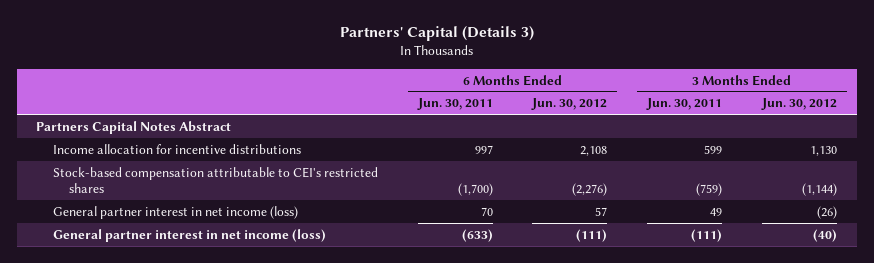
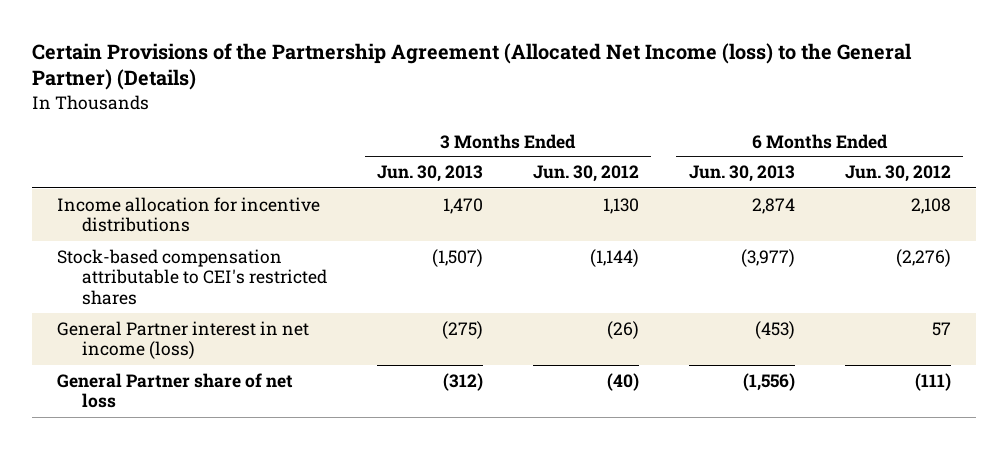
[339,26,534,42] Partners' Capital (Details 3) -> [31,42,912,91] Certain Provisions of the Partnership Agreement (Allocated Net Income (loss) to the General Partner) (Details)
[416,98,493,111] Jun. 30, 2011 -> none
[646,98,723,111] Jun. 30, 2011 -> none
none -> [377,165,484,183] Jun. 30, 2013
none -> [688,165,795,183] Jun. 30, 2013
[36,120,232,134] Partners Capital Notes Abstract -> none
[52,205,298,219] General partner interest in net income (loss) -> [56,320,309,360] General Partner interest in net income (loss)
[52,228,326,242] General partner interest in net income (loss) -> [56,372,293,409] General Partner share of net loss

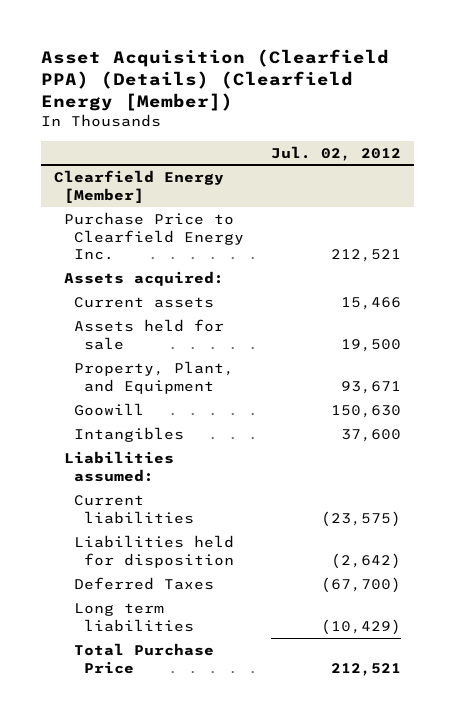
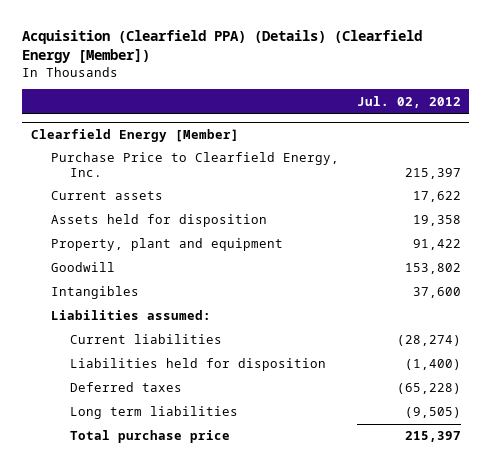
[41,49,390,112] Asset Acquisition (Clearfield PPA) (Details) (Clearfield Energy [Member]) -> [22,30,423,64] Acquisition (Clearfield PPA) (Details) (Clearfield Energy [Member])
[64,270,225,286] Assets acquired: -> none
[74,402,145,416] Goowill -> none
[64,211,245,261] Purchase Price to Clearfield Energy Inc. -> [50,152,339,177] Purchase Price to Clearfield Energy, Inc.
[330,249,401,263] 212,521 -> [404,167,461,179] 215,397
[340,296,401,310] 15,466 -> [412,191,461,203] 17,622
[74,318,225,350] Assets held for sale -> [50,214,267,228] Assets held for disposition
[340,338,401,352] 19,500 -> [412,215,461,227] 19,358
[74,360,235,394] Property, Plant, and Equipment -> [50,238,283,252] Property, plant and equipment
[340,380,401,394] 93,671 -> [412,239,461,251] 91,422
none -> [50,262,115,273] Goodwill
[320,510,401,527] (23,575) -> [396,335,461,347] (28,274)
[330,552,401,569] (2,642) -> [404,359,461,371] (1,400)
[74,576,215,590] Deferred Taxes -> [69,382,182,393] Deferred taxes
[320,576,401,593] (67,700) -> [396,383,461,395] (65,228)
[320,618,401,635] (10,429) -> [404,407,461,419] (9,505)
[74,642,215,674] Total Purchase Price -> [69,430,230,444] Total purchase price
[330,662,401,676] 212,521 -> [404,431,461,443] 215,397

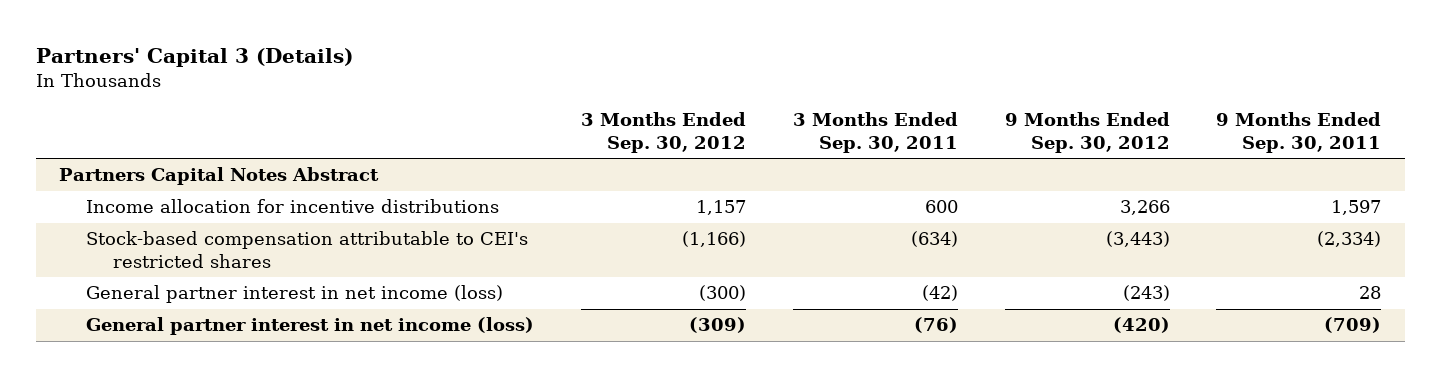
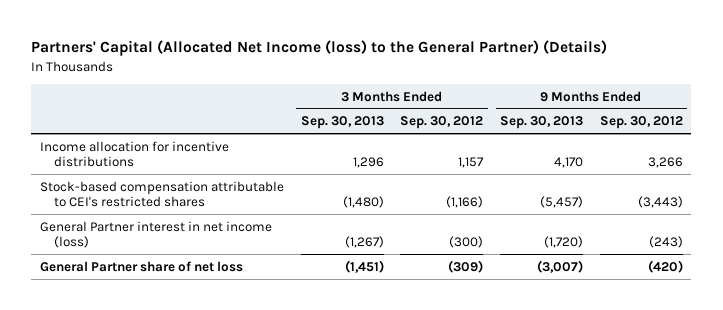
[35,48,353,68] Partners' Capital 3 (Details) -> [31,40,608,57] Partners' Capital (Allocated Net Income (loss) to the General Partner) (Details)
[792,112,958,153] 3 Months Ended Sep. 30, 2011 -> none
[1216,112,1382,153] 9 Months Ended Sep. 30, 2011 -> none
none -> [300,116,384,130] Sep. 30, 2013
none -> [500,116,584,130] Sep. 30, 2013
[59,167,380,186] Partners Capital Notes Abstract -> none
[86,285,504,304] General partner interest in net income (loss) -> [39,220,272,249] General Partner interest in net income (loss)
[86,317,535,336] General partner interest in net income (loss) -> [39,260,243,272] General Partner share of net loss

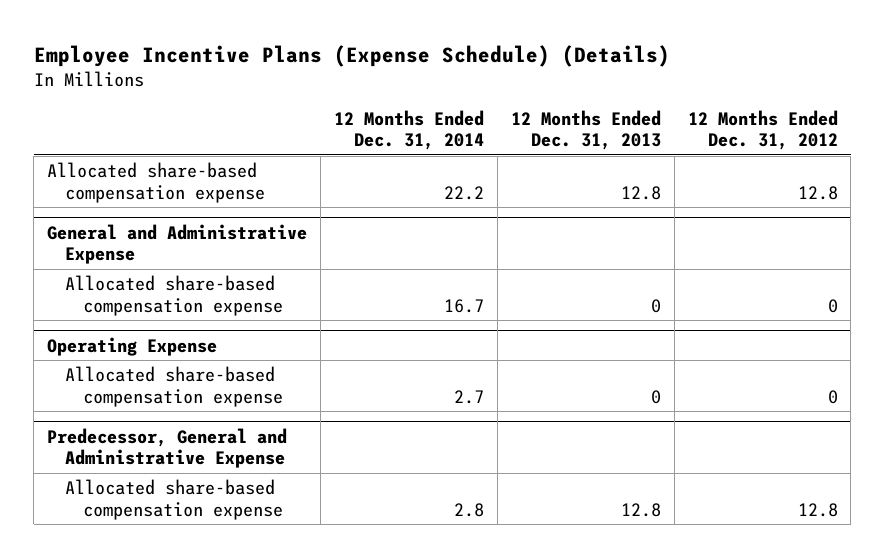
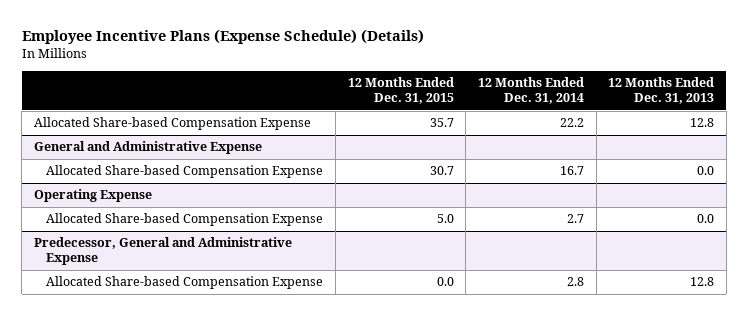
[687,109,838,151] 12 Months Ended Dec. 31, 2012 -> none
none -> [347,77,454,105] 12 Months Ended Dec. 31, 2015
[47,162,265,203] Allocated share-based compensation expense -> [33,117,311,131] Allocated Share-based Compensation Expense
[64,275,283,316] Allocated share-based compensation expense -> [46,165,324,179] Allocated Share-based Compensation Expense
[650,298,661,313] 0 -> [697,166,715,176] 0.0
[64,366,283,407] Allocated share-based compensation expense -> [46,213,324,227] Allocated Share-based Compensation Expense
[650,389,661,404] 0 -> [697,214,715,224] 0.0
[64,479,283,520] Allocated share-based compensation expense -> [46,276,324,290] Allocated Share-based Compensation Expense

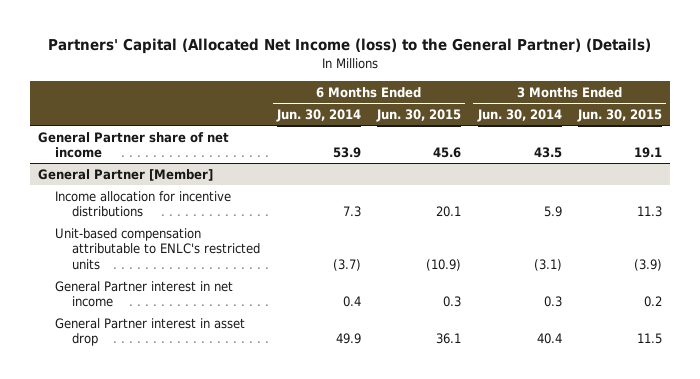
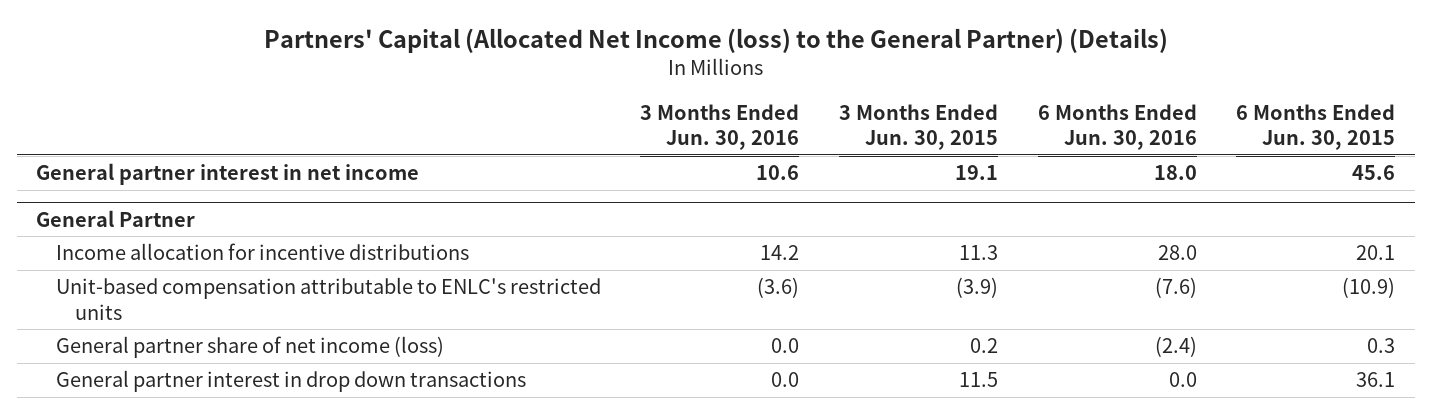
[275,109,361,123] Jun. 30, 2014 -> none
[476,109,562,123] Jun. 30, 2014 -> none
none -> [640,103,800,151] 3 Months Ended Jun. 30, 2016
none -> [1037,103,1197,151] 6 Months Ended Jun. 30, 2016
[38,131,230,159] General Partner share of net income -> [36,163,420,186] General partner interest in net income
[38,168,214,181] General Partner [Member] -> [36,209,196,227] General Partner
[55,280,234,308] General Partner interest in net income -> [55,336,444,359] General partner share of net income (loss)
[55,317,246,347] General Partner interest in asset drop -> [55,370,526,393] General partner interest in drop down transactions

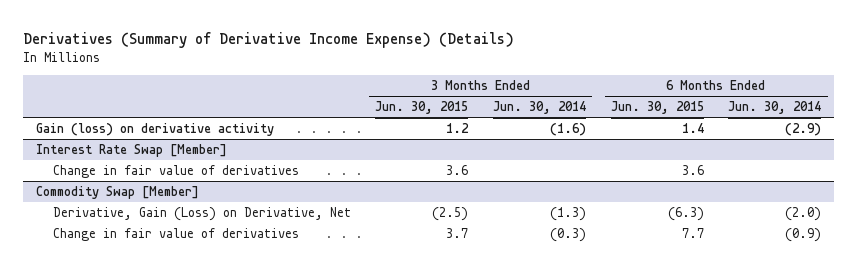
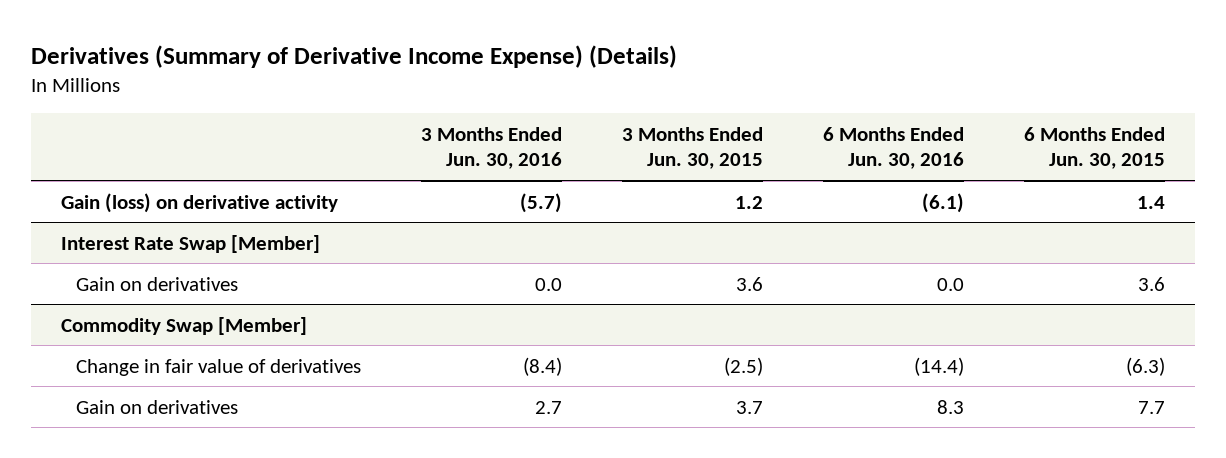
[493,101,587,115] Jun. 30, 2014 -> none
[728,101,822,115] Jun. 30, 2014 -> none
none -> [421,126,563,170] 3 Months Ended Jun. 30, 2016
none -> [823,126,965,170] 6 Months Ended Jun. 30, 2016
[52,165,299,179] Change in fair value of derivatives -> [76,276,239,291] Gain on derivatives
[52,207,351,222] Derivative, Gain (Loss) on Derivative, Net -> [76,358,362,376] Change in fair value of derivatives
[52,228,299,242] Change in fair value of derivatives -> [76,399,239,414] Gain on derivatives

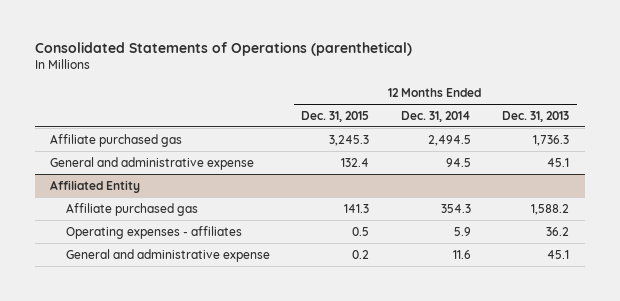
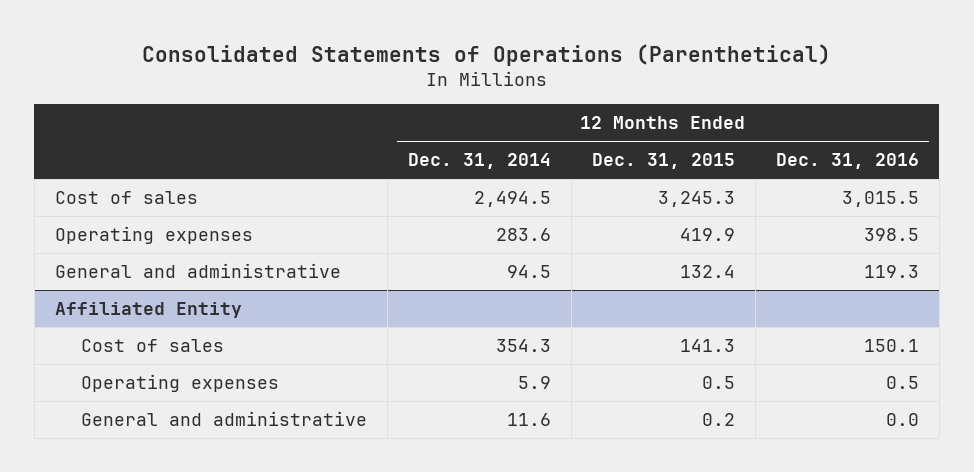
[34,42,412,57] Consolidated Statements of Operations (parenthetical) -> [141,44,831,67] Consolidated Statements of Operations (Parenthetical)
[502,110,570,122] Dec. 31, 2013 -> none
none -> [775,153,919,170] Dec. 31, 2016
[50,133,183,147] Affiliate purchased gas -> [54,191,198,205] Cost of sales
none -> [54,226,253,245] Operating expenses
[50,156,255,170] General and administrative expense -> [54,263,341,279] General and administrative
[65,202,198,216] Affiliate purchased gas -> [80,339,224,353] Cost of sales
[65,225,242,239] Operating expenses - affiliates -> [80,374,279,393] Operating expenses
[65,248,270,262] General and administrative expense -> [80,411,367,427] General and administrative

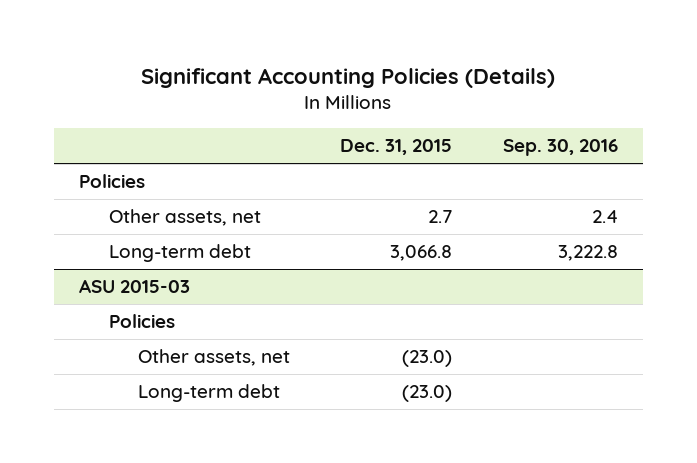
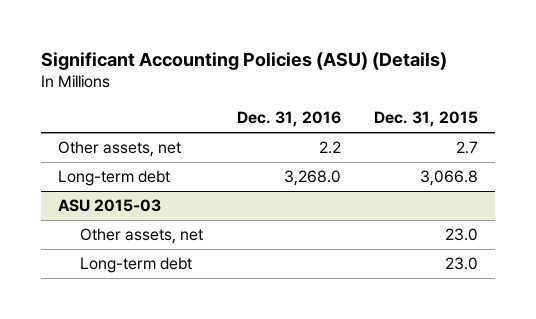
[141,67,556,88] Significant Accounting Policies (Details) -> [40,51,447,70] Significant Accounting Policies (ASU) (Details)
[502,139,618,157] Sep. 30, 2016 -> none
none -> [236,111,341,128] Dec. 31, 2016
[79,174,146,189] Policies -> none
[108,314,175,329] Policies -> none
[402,350,453,368] (23.0) -> [445,227,479,241] 23.0
[402,385,453,403] (23.0) -> [445,256,479,270] 23.0

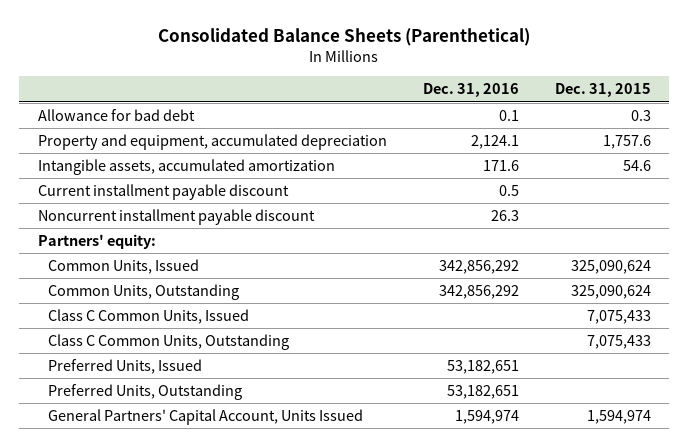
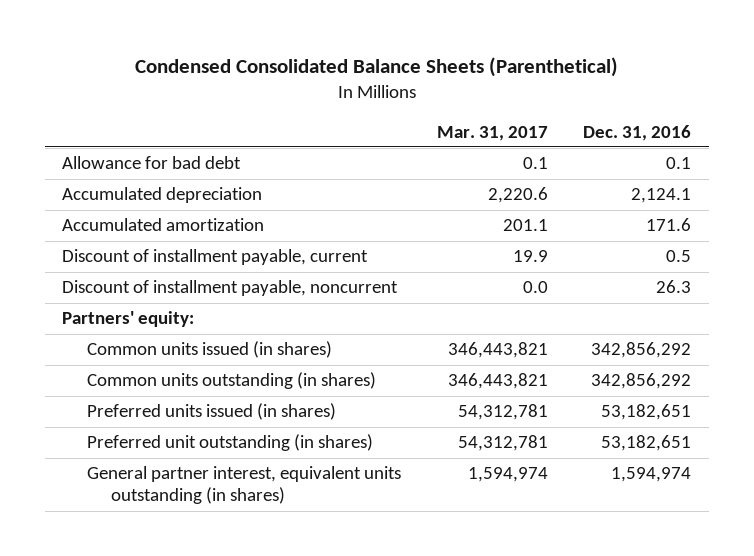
[158,28,531,47] Consolidated Balance Sheets (Parenthetical) -> [134,57,618,78] Condensed Consolidated Balance Sheets (Parenthetical)
[555,83,652,98] Dec. 31, 2015 -> none
none -> [436,125,548,141] Mar. 31, 2017
[37,133,387,150] Property and equipment, accumulated depreciation -> [62,187,263,204] Accumulated depreciation
[37,158,335,175] Intangible assets, accumulated amortization -> [62,218,265,232] Accumulated amortization
[37,183,289,200] Current installment payable discount -> [62,249,369,266] Discount of installment payable, current
[37,208,315,225] Noncurrent installment payable discount -> [62,280,399,297] Discount of installment payable, noncurrent
[48,308,250,324] Class C Common Units, Issued -> none
[48,333,290,350] Class C Common Units, Outstanding -> none
[48,258,200,274] Common Units, Issued -> [86,341,332,359] Common units issued (in shares)
[48,283,240,300] Common Units, Outstanding -> [86,372,376,390] Common units outstanding (in shares)
[48,358,203,374] Preferred Units, Issued -> [86,403,336,421] Preferred units issued (in shares)
[48,383,243,400] Preferred Units, Outstanding -> [86,434,373,452] Preferred unit outstanding (in shares)
[48,408,364,425] General Partners' Capital Account, Units Issued -> [86,466,401,505] General partner interest, equivalent units outstanding (in shares)

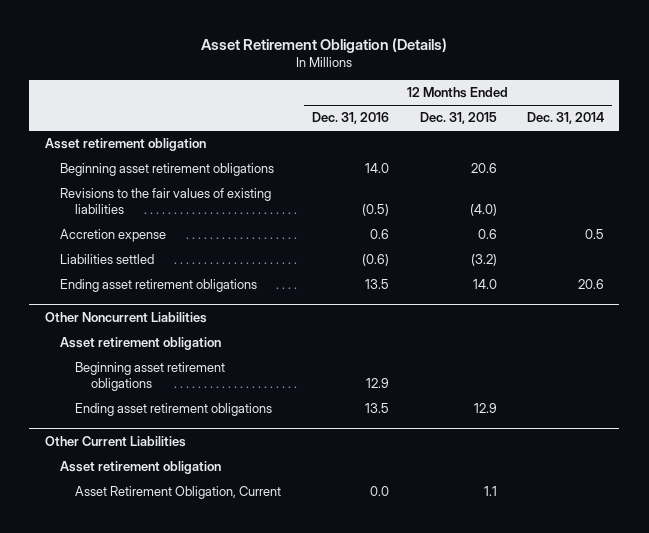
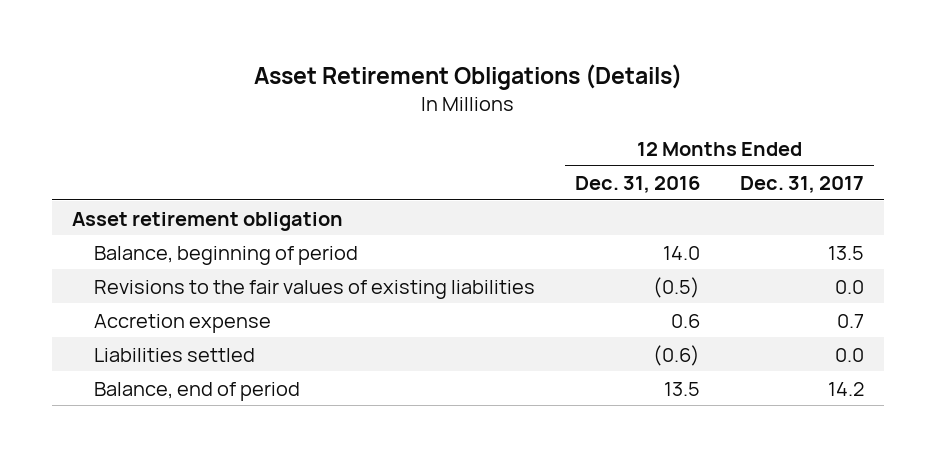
[201,37,448,53] Asset Retirement Obligation (Details) -> [254,63,683,90] Asset Retirement Obligations (Details)
[419,112,497,125] Dec. 31, 2015 -> none
[527,112,605,125] Dec. 31, 2014 -> none
none -> [740,175,865,193] Dec. 31, 2017
[60,163,275,177] Beginning asset retirement obligations -> [93,245,358,265] Balance, beginning of period
[44,311,207,323] Other Noncurrent Liabilities -> none
[60,337,222,351] Asset retirement obligation -> none
[75,362,226,391] Beginning asset retirement obligations -> none
[75,403,273,417] Ending asset retirement obligations -> none
[44,435,186,447] Other Current Liabilities -> none
[60,461,222,475] Asset retirement obligation -> none
[75,486,282,500] Asset Retirement Obligation, Current -> none
[60,279,258,293] Ending asset retirement obligations -> [93,381,300,401] Balance, end of period

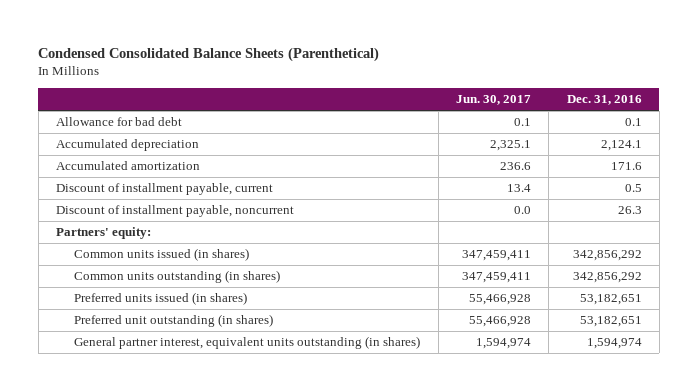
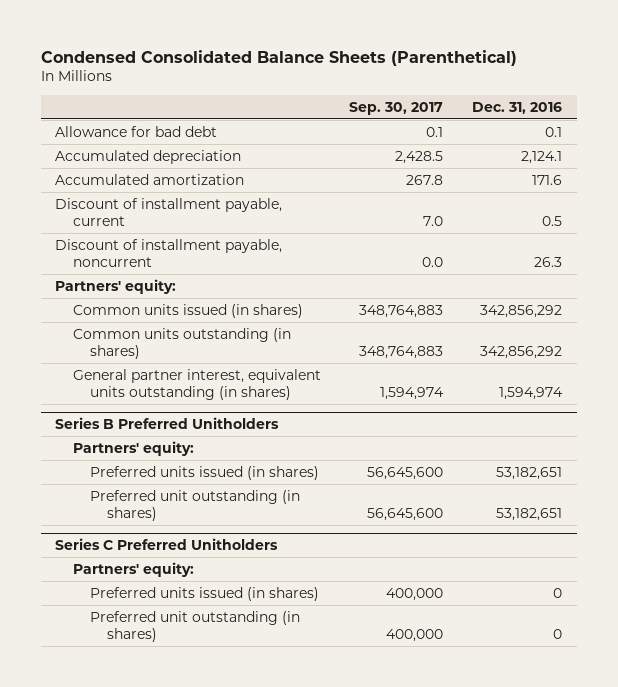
[455,95,531,106] Jun. 30, 2017 -> none
none -> [349,101,444,115] Sep. 30, 2017
[74,336,421,350] General partner interest, equivalent units outstanding (in shares) -> [72,368,321,400] General partner interest, equivalent units outstanding (in shares)
none -> [55,417,280,430] Series B Preferred Unitholders
none -> [72,440,194,456] Partners' equity:
none -> [55,538,279,551] Series C Preferred Unitholders
none -> [72,561,194,577] Partners' equity:
none -> [89,586,319,601] Preferred units issued (in shares)
none -> [89,610,300,642] Preferred unit outstanding (in shares)

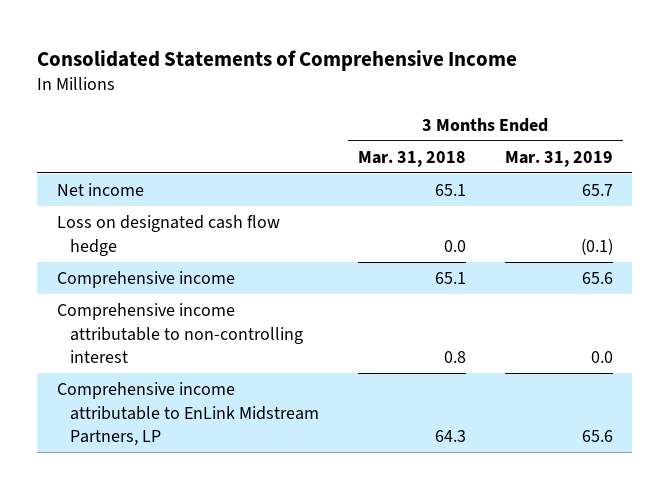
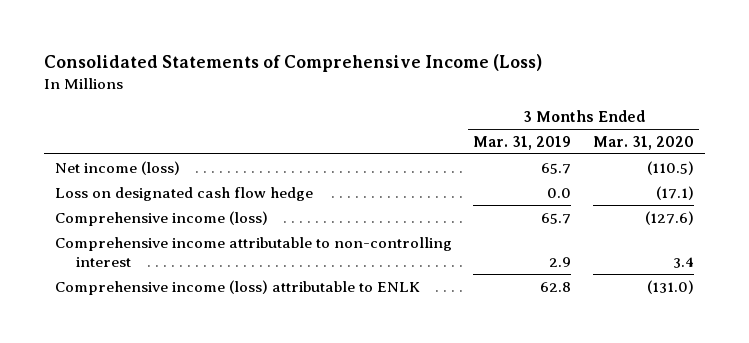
[37,49,518,71] Consolidated Statements of Comprehensive Income -> [44,54,543,73] Consolidated Statements of Comprehensive Income (Loss)
[357,150,466,167] Mar. 31, 2018 -> none
none -> [592,135,694,150] Mar. 31, 2020
[57,183,145,197] Net income -> [55,160,181,175] Net income (loss)
[580,237,613,255] (0.1) -> [547,187,572,198] 0.0
[57,271,236,289] Comprehensive income -> [55,210,269,226] Comprehensive income (loss)
[581,272,613,285] 65.6 -> [541,212,572,224] 65.7
[590,351,613,364] 0.0 -> [549,256,572,267] 2.9
[57,382,319,447] Comprehensive income attributable to EnLink Midstream Partners, LP -> [55,279,421,295] Comprehensive income (loss) attributable to ENLK
[581,430,613,443] 65.6 -> [540,281,572,292] 62.8

